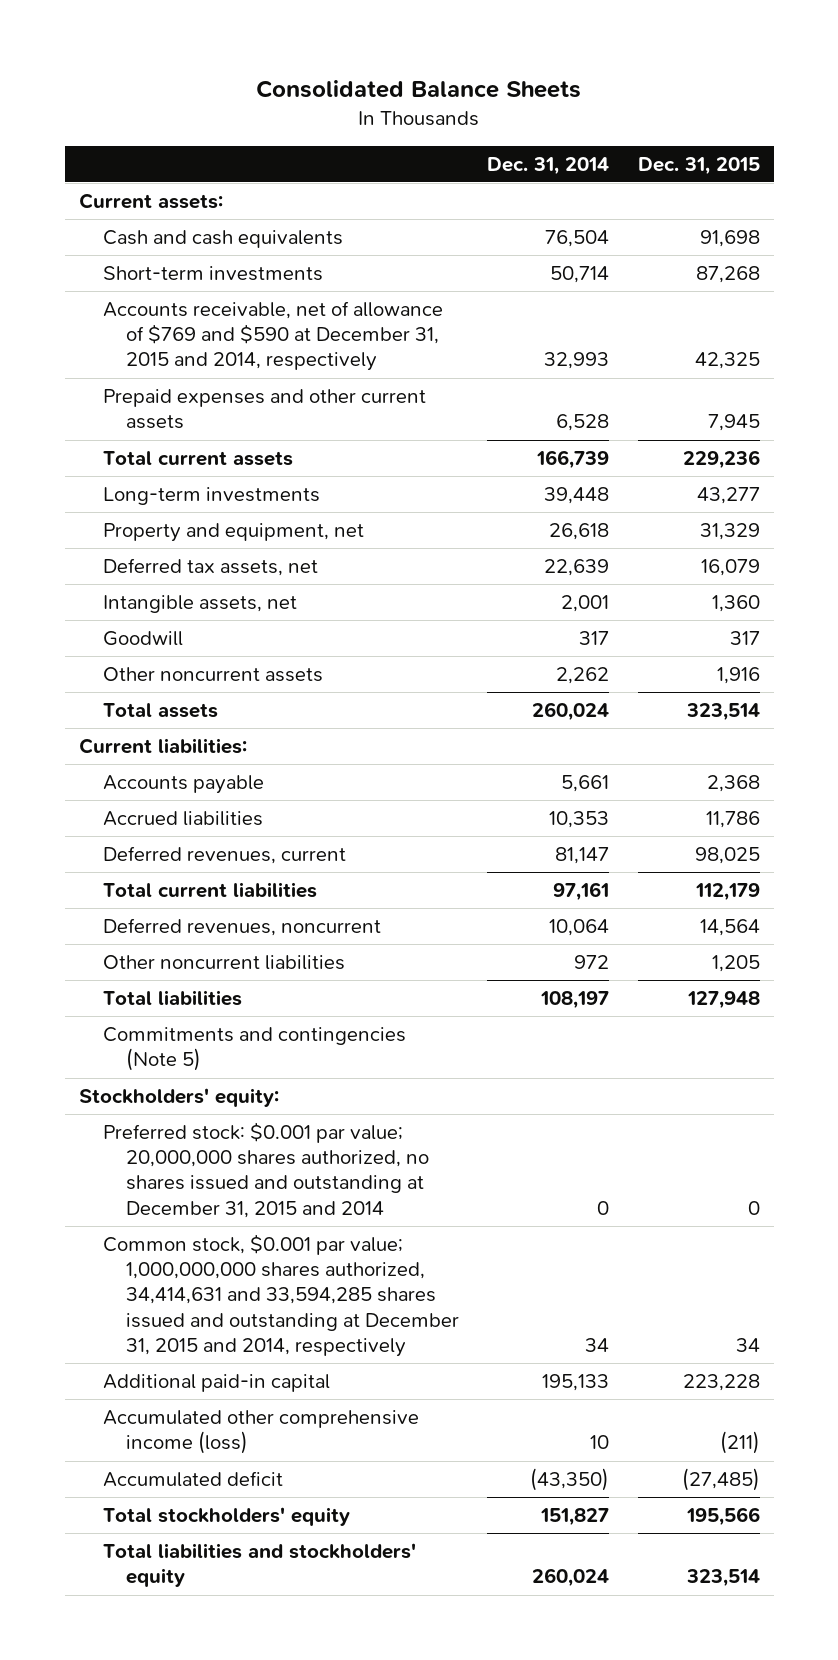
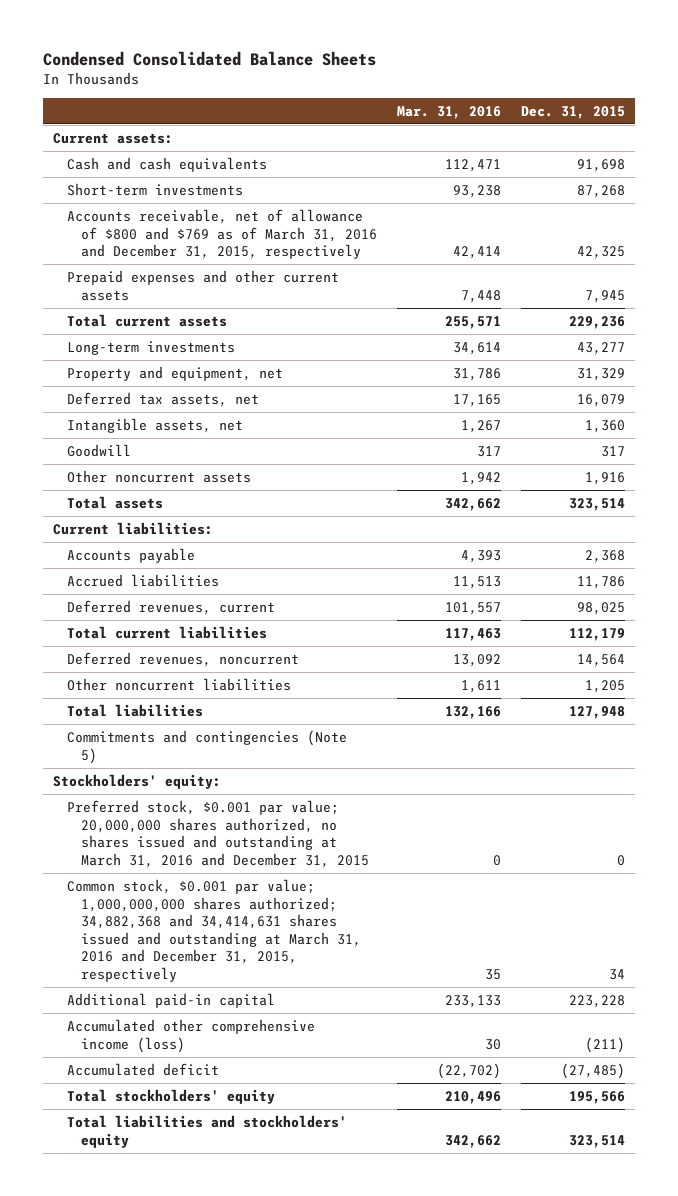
[256,79,582,98] Consolidated Balance Sheets -> [42,50,376,66] Condensed Consolidated Balance Sheets
[487,156,610,175] Dec. 31, 2014 -> none
none -> [397,105,502,119] Mar. 31, 2016
[102,301,443,372] Accounts receivable, net of allowance of $769 and $590 at December 31, 2015 and 2014, respectively -> [66,208,377,260] Accounts receivable, net of allowance of $800 and $769 as of March 31, 2016 and December 31, 2015, respectively
[102,1122,430,1218] Preferred stock: $0.001 par value; 20,000,000 shares authorized, no shares issued and outstanding at December 31, 2015 and 2014 -> [66,799,369,868] Preferred stock, $0.001 par value; 20,000,000 shares authorized, no shares issued and outstanding at March 31, 2016 and December 31, 2015
[102,1234,460,1357] Common stock, $0.001 par value; 1,000,000,000 shares authorized, 34,414,631 and 33,594,285 shares issued and outstanding at December 31, 2015 and 2014, respectively -> [66,878,361,982] Common stock, $0.001 par value; 1,000,000,000 shares authorized; 34,882,368 and 34,414,631 shares issued and outstanding at March 31, 2016 and December 31, 2015, respectively

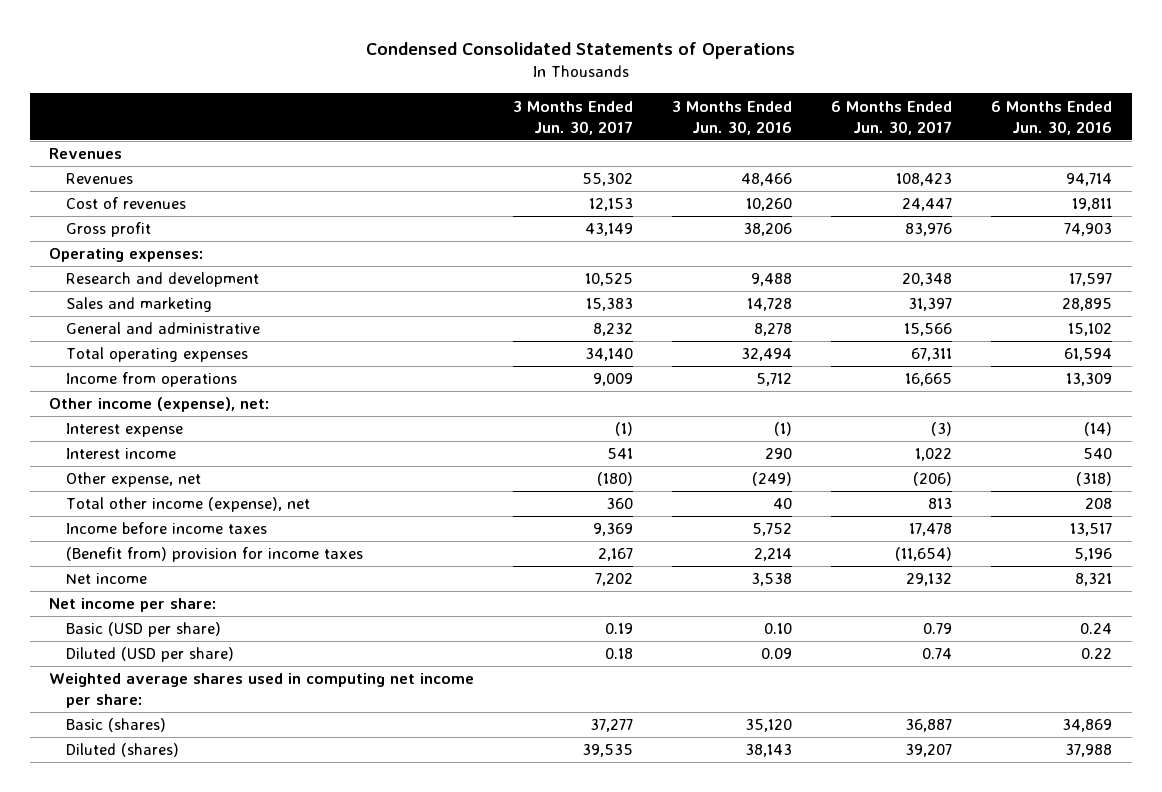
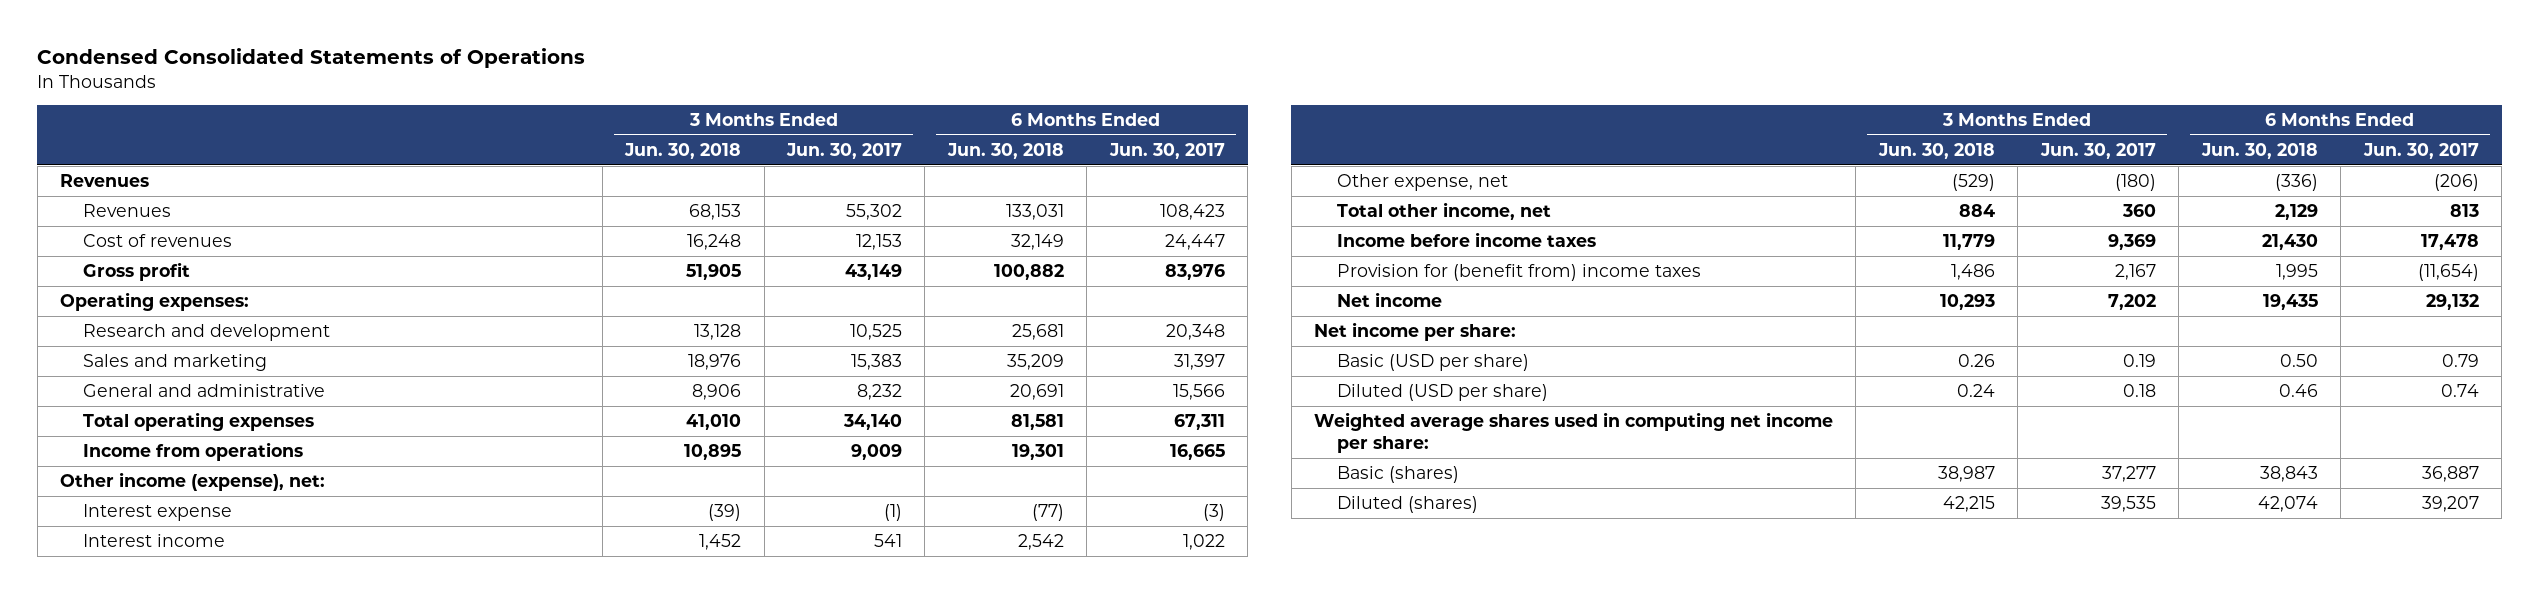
[672,100,793,135] 3 Months Ended Jun. 30, 2016 -> none
[991,100,1113,135] 6 Months Ended Jun. 30, 2016 -> none
none -> [624,142,742,159] Jun. 30, 2018
none -> [946,142,1064,159] Jun. 30, 2018
[65,497,310,513] Total other income (expense), net -> [1336,202,1551,221] Total other income, net
[65,547,363,563] (Benefit from) provision for income taxes -> [1336,264,1701,282] Provision for (benefit from) income taxes

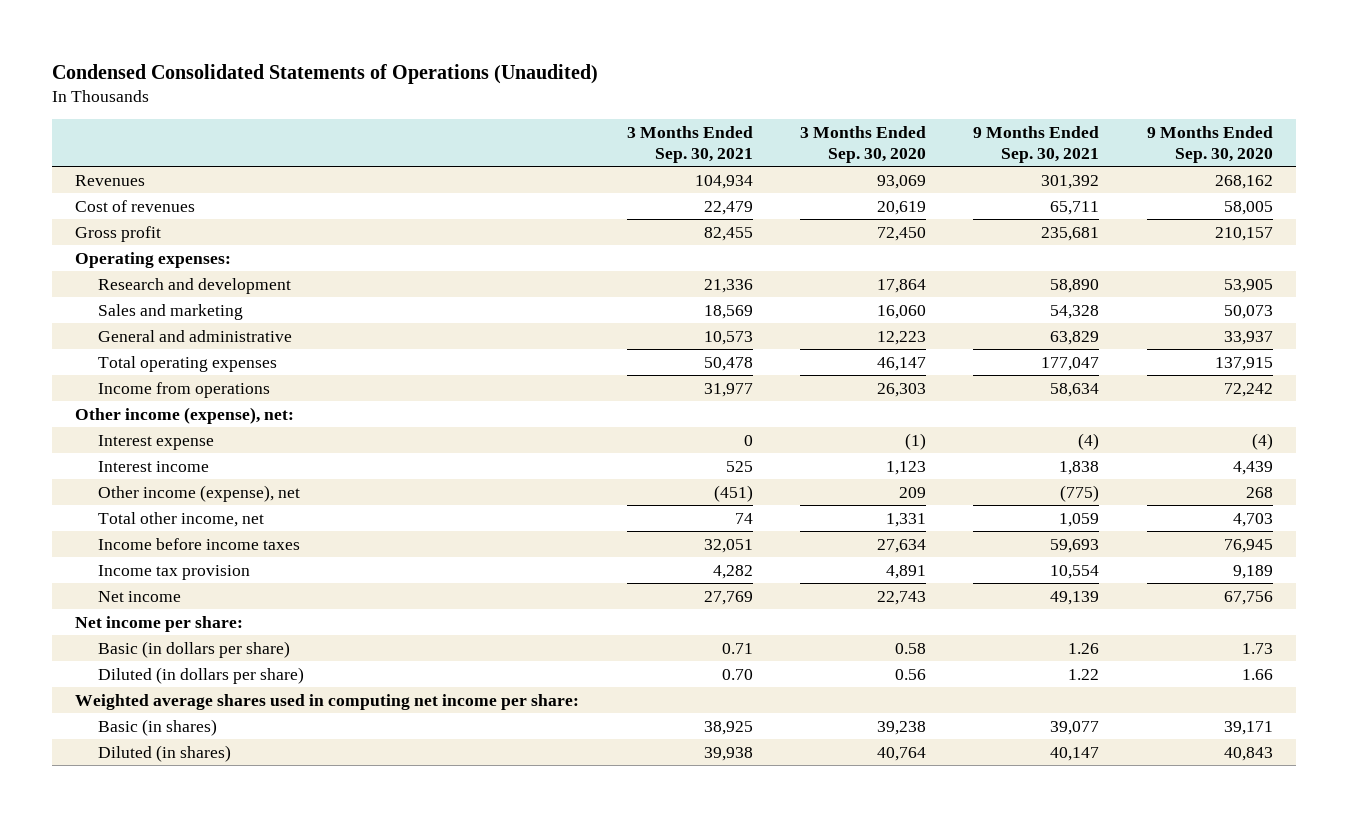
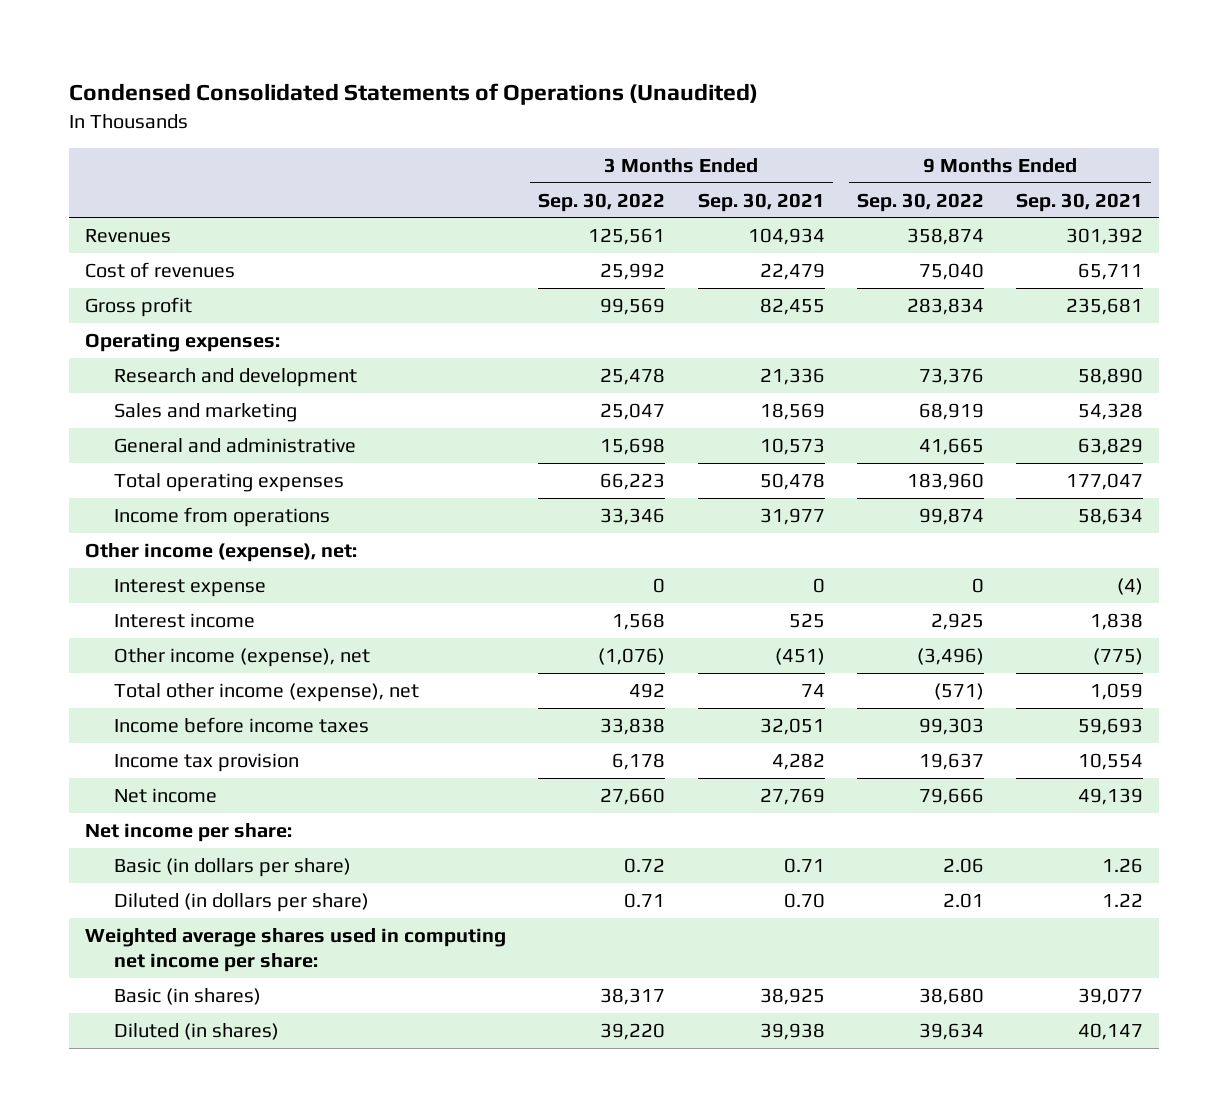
[800,125,927,164] 3 Months Ended Sep. 30, 2020 -> none
[1146,125,1273,164] 9 Months Ended Sep. 30, 2020 -> none
none -> [538,192,666,212] Sep. 30, 2022
none -> [856,192,984,212] Sep. 30, 2022
[98,511,265,527] Total other income, net -> [113,682,419,702] Total other income (expense), net

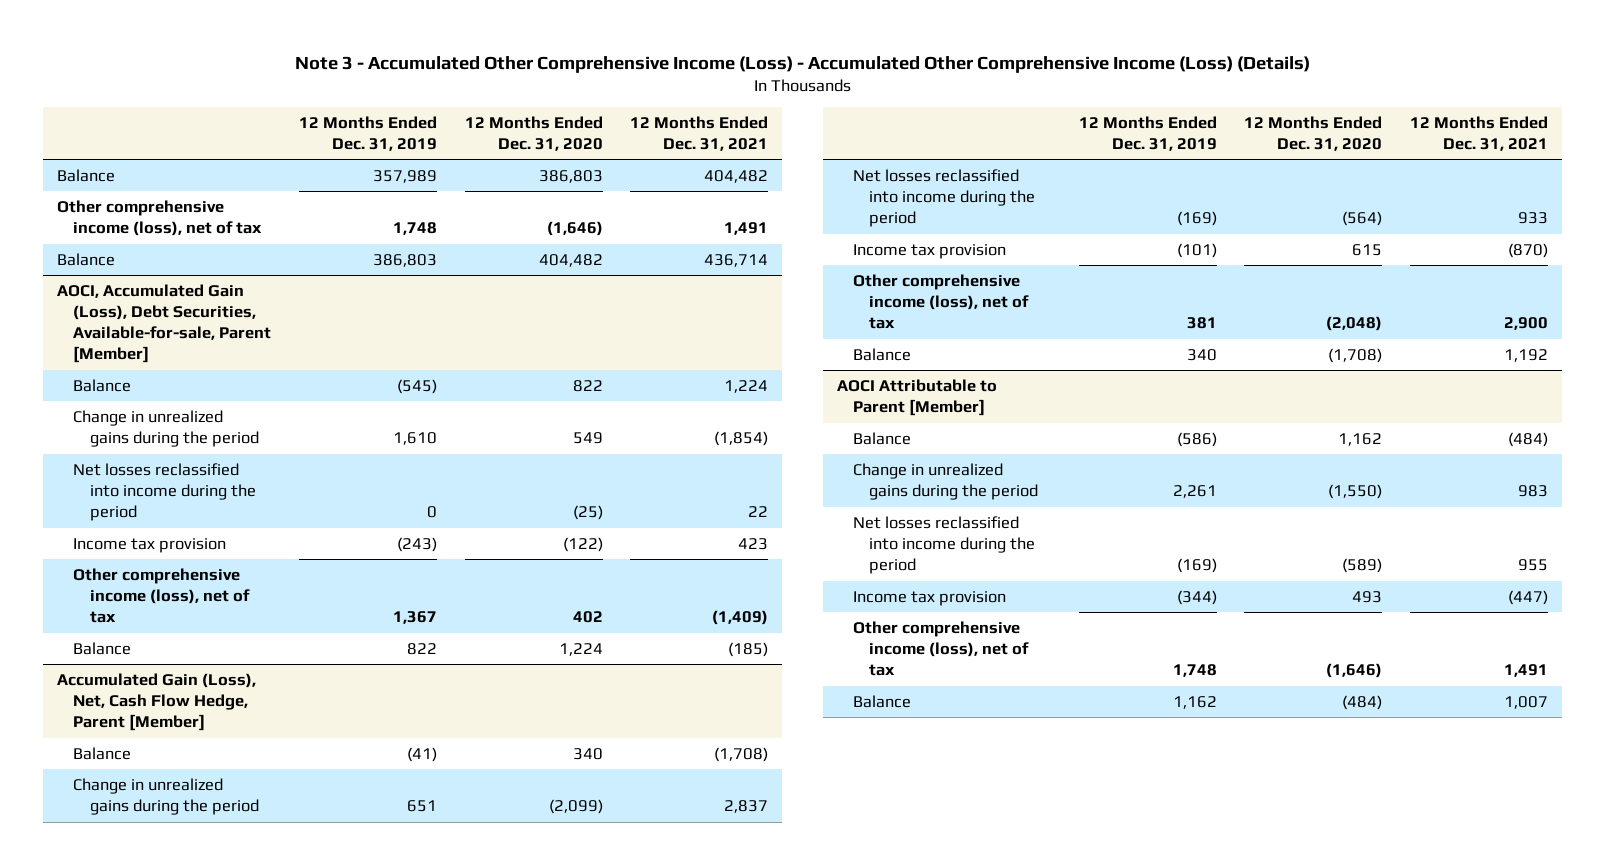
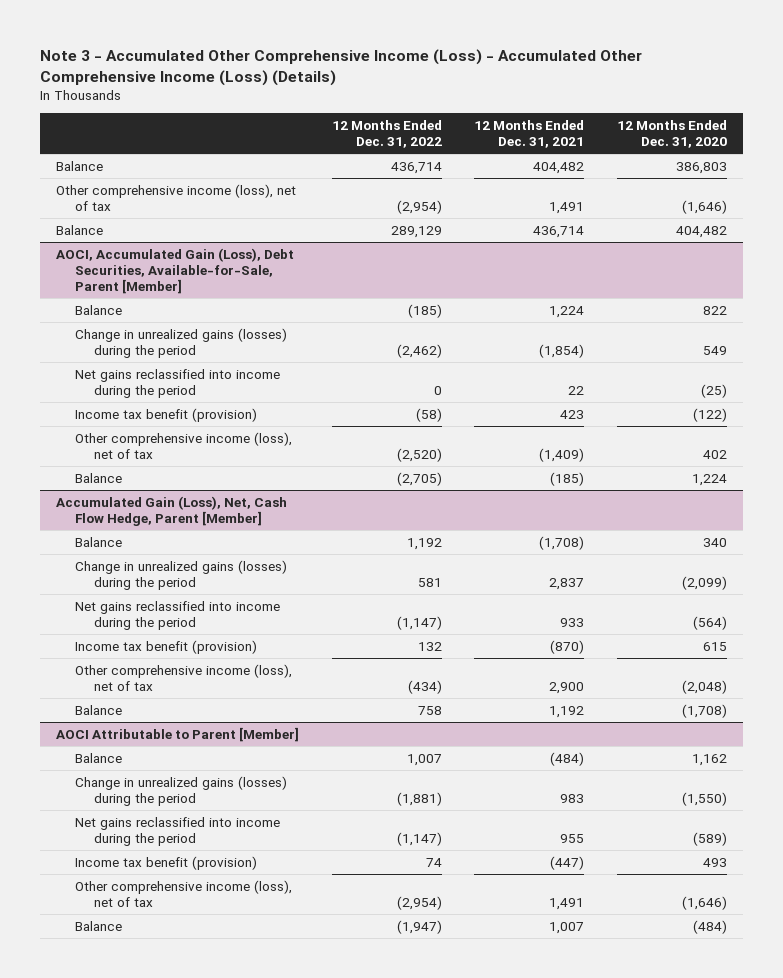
[299,115,438,152] 12 Months Ended Dec. 31, 2019 -> none
none -> [331,120,442,149] 12 Months Ended Dec. 31, 2022
[57,284,272,364] AOCI, Accumulated Gain (Loss), Debt Securities, Available-for-sale, Parent [Member] -> [55,247,294,294] AOCI, Accumulated Gain (Loss), Debt Securities, Available-for-Sale, Parent [Member]
[73,410,259,448] Change in unrealized gains during the period -> [75,327,288,358] Change in unrealized gains (losses) during the period
[73,463,256,522] Net losses reclassified into income during the period -> [75,368,281,398] Net gains reclassified into income during the period
[73,538,227,554] Income tax provision -> [75,407,258,422] Income tax benefit (provision)
[73,778,259,816] Change in unrealized gains during the period -> [75,559,288,590] Change in unrealized gains (losses) during the period
[853,169,1036,228] Net losses reclassified into income during the period -> [75,600,281,630] Net gains reclassified into income during the period
[853,244,1007,260] Income tax provision -> [75,639,258,654] Income tax benefit (provision)
[853,463,1039,501] Change in unrealized gains during the period -> [75,775,288,806] Change in unrealized gains (losses) during the period
[853,516,1036,575] Net losses reclassified into income during the period -> [75,816,281,846] Net gains reclassified into income during the period
[853,591,1007,607] Income tax provision -> [75,855,258,870] Income tax benefit (provision)

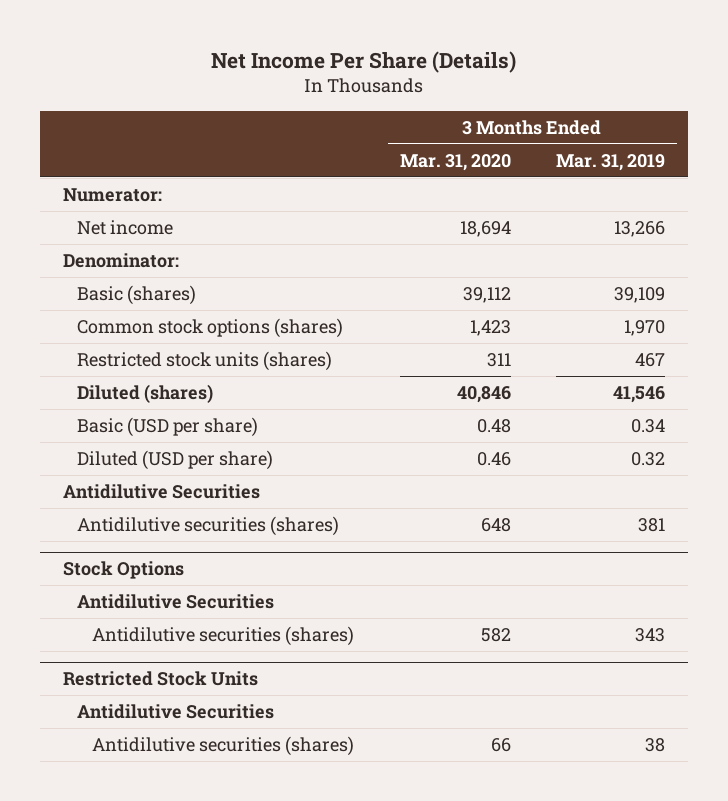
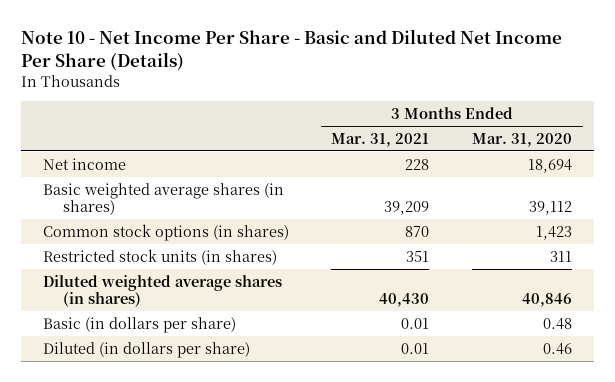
[210,50,516,73] Net Income Per Share (Details) -> [21,29,563,71] Note 10 - Net Income Per Share - Basic and Diluted Net Income Per Share (Details)
[556,153,666,171] Mar. 31, 2019 -> none
none -> [331,132,430,147] Mar. 31, 2021
[62,188,162,203] Numerator: -> none
[62,253,179,269] Denominator: -> none
[62,484,260,500] Antidilutive Securities -> none
[77,516,340,537] Antidilutive securities (shares) -> none
[62,561,184,580] Stock Options -> none
[77,594,275,610] Antidilutive Securities -> none
[92,626,355,647] Antidilutive securities (shares) -> none
[62,671,258,687] Restricted Stock Units -> none
[77,704,275,720] Antidilutive Securities -> none
[92,736,355,757] Antidilutive securities (shares) -> none
[77,285,197,306] Basic (shares) -> [42,182,284,215] Basic weighted average shares (in shares)
[77,318,344,339] Common stock options (shares) -> [42,223,289,241] Common stock options (in shares)
[77,351,333,372] Restricted stock units (shares) -> [42,248,277,265] Restricted stock units (in shares)
[77,384,214,404] Diluted (shares) -> [42,274,282,307] Diluted weighted average shares (in shares)
[77,417,259,438] Basic (USD per share) -> [42,316,236,333] Basic (in dollars per share)
[77,450,274,471] Diluted (USD per share) -> [42,341,250,358] Diluted (in dollars per share)

